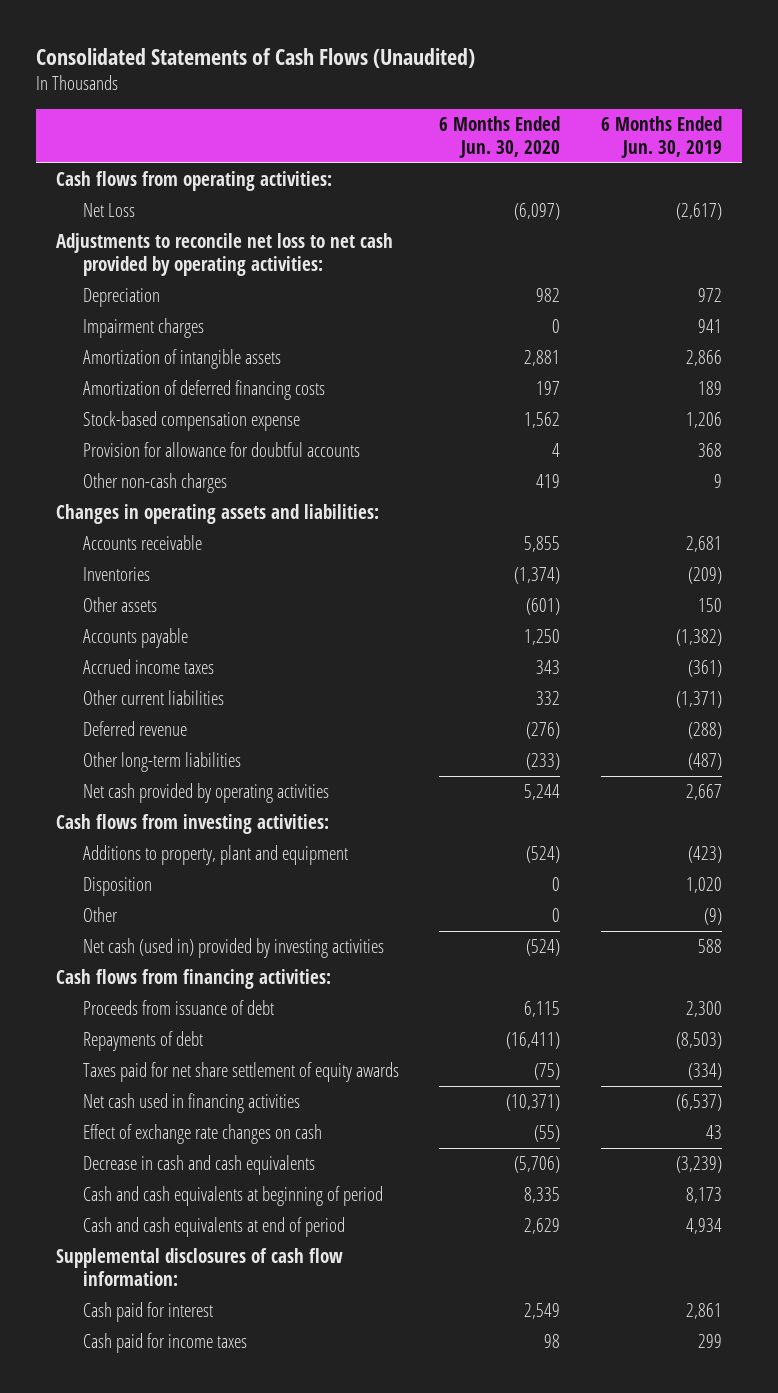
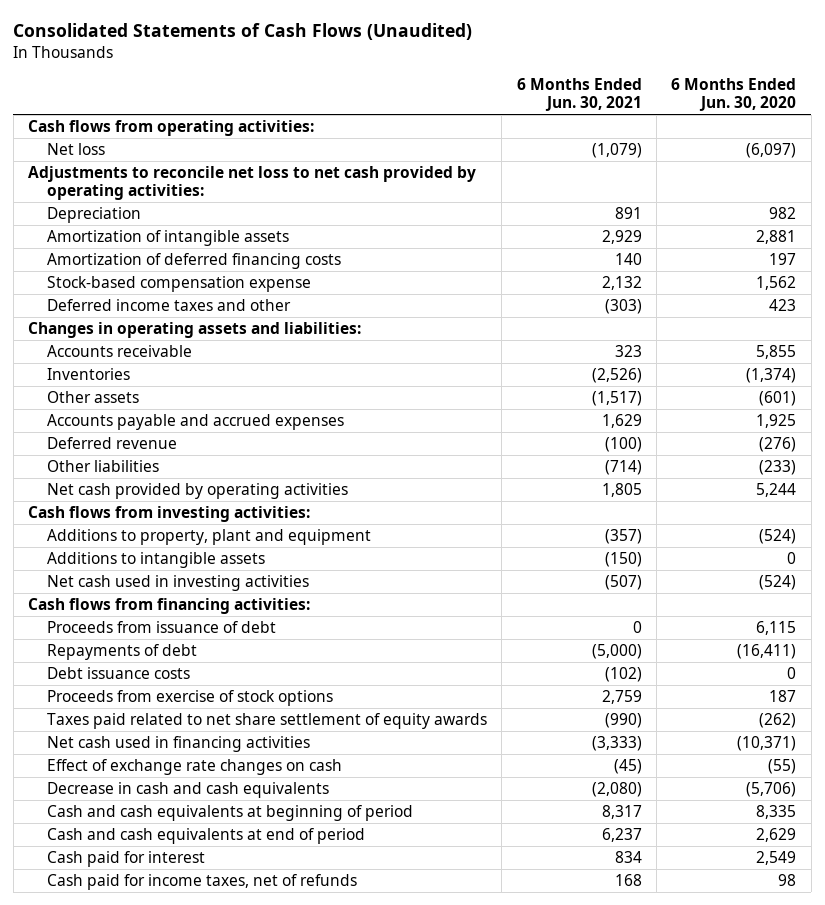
[600,116,722,158] 6 Months Ended Jun. 30, 2019 -> none
none -> [516,78,642,112] 6 Months Ended Jun. 30, 2021
[82,203,135,218] Net Loss -> [46,142,105,155] Net loss
[82,318,204,339] Impairment charges -> none
[82,442,360,458] Provision for allowance for doubtful accounts -> none
[82,473,227,494] Other non-cash charges -> none
none -> [46,298,291,311] Deferred income taxes and other
[82,628,188,649] Accounts payable -> none
[82,659,214,675] Accrued income taxes -> none
[82,690,224,706] Other current liabilities -> none
none -> [46,413,344,430] Accounts payable and accrued expenses
[82,752,241,773] Other long-term liabilities -> [46,459,159,472] Other liabilities
[82,877,152,897] Disposition -> none
[82,907,118,923] Other -> none
none -> [46,551,265,568] Additions to intangible assets
[82,938,384,959] Net cash (used in) provided by investing activities -> [46,574,309,591] Net cash used in investing activities
none -> [46,666,190,679] Debt issuance costs
none -> [46,689,333,706] Proceeds from exercise of stock options
[82,1062,399,1083] Taxes paid for net share settlement of equity awards -> [46,712,487,729] Taxes paid related to net share settlement of equity awards
[534,1063,561,1081] (75) -> [759,712,797,728] (262)
[55,1248,343,1286] Supplemental disclosures of cash flow information: -> none
[82,1333,247,1354] Cash paid for income taxes -> [46,873,357,890] Cash paid for income taxes, net of refunds

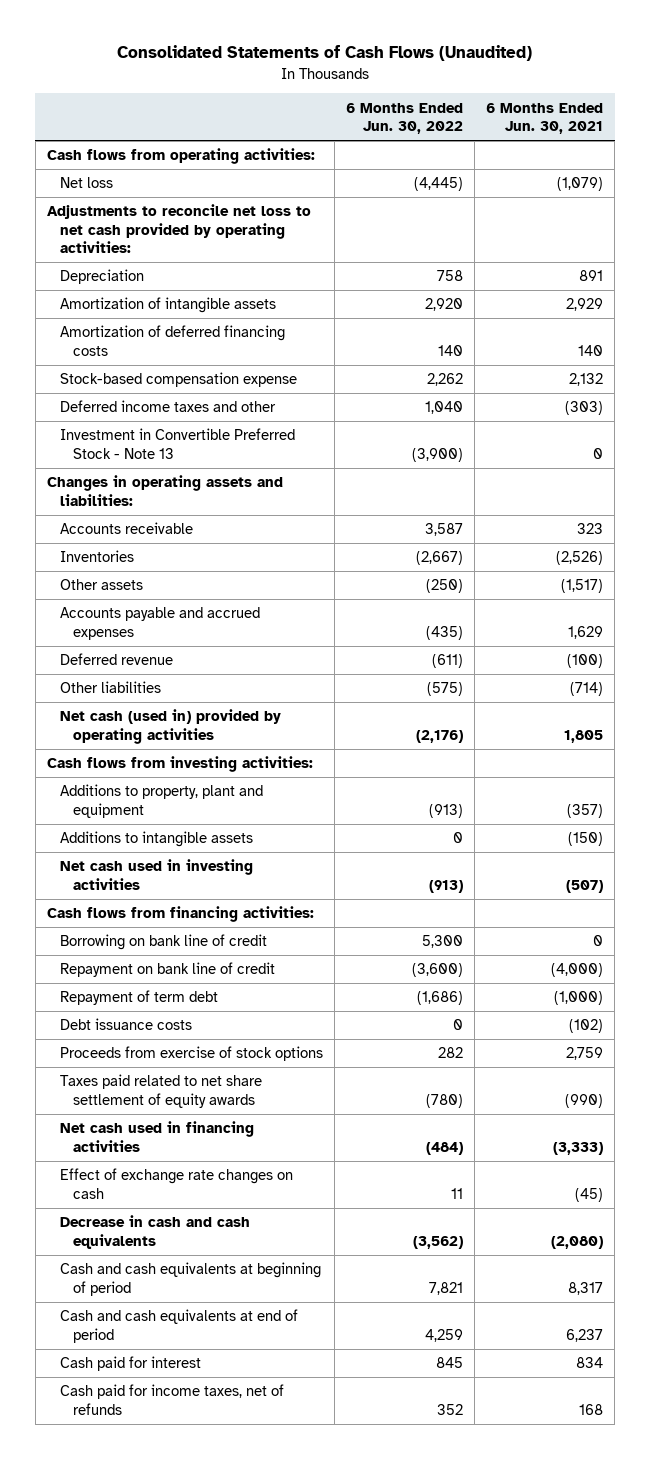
[671,78,797,112] 6 Months Ended Jun. 30, 2020 -> none
none -> [346,102,464,135] 6 Months Ended Jun. 30, 2022
none -> [59,428,295,459] Investment in Convertible Preferred Stock - Note 13
[46,482,348,499] Net cash provided by operating activities -> [59,709,281,744] Net cash (used in) provided by operating activities
[46,620,276,633] Proceeds from issuance of debt -> none
none -> [59,934,267,951] Borrowing on bank line of credit
none -> [59,962,275,978] Repayment on bank line of credit
[46,643,197,660] Repayments of debt -> [59,990,218,1006] Repayment of term debt
[591,643,642,659] (5,000) -> [554,991,604,1006] (1,000)

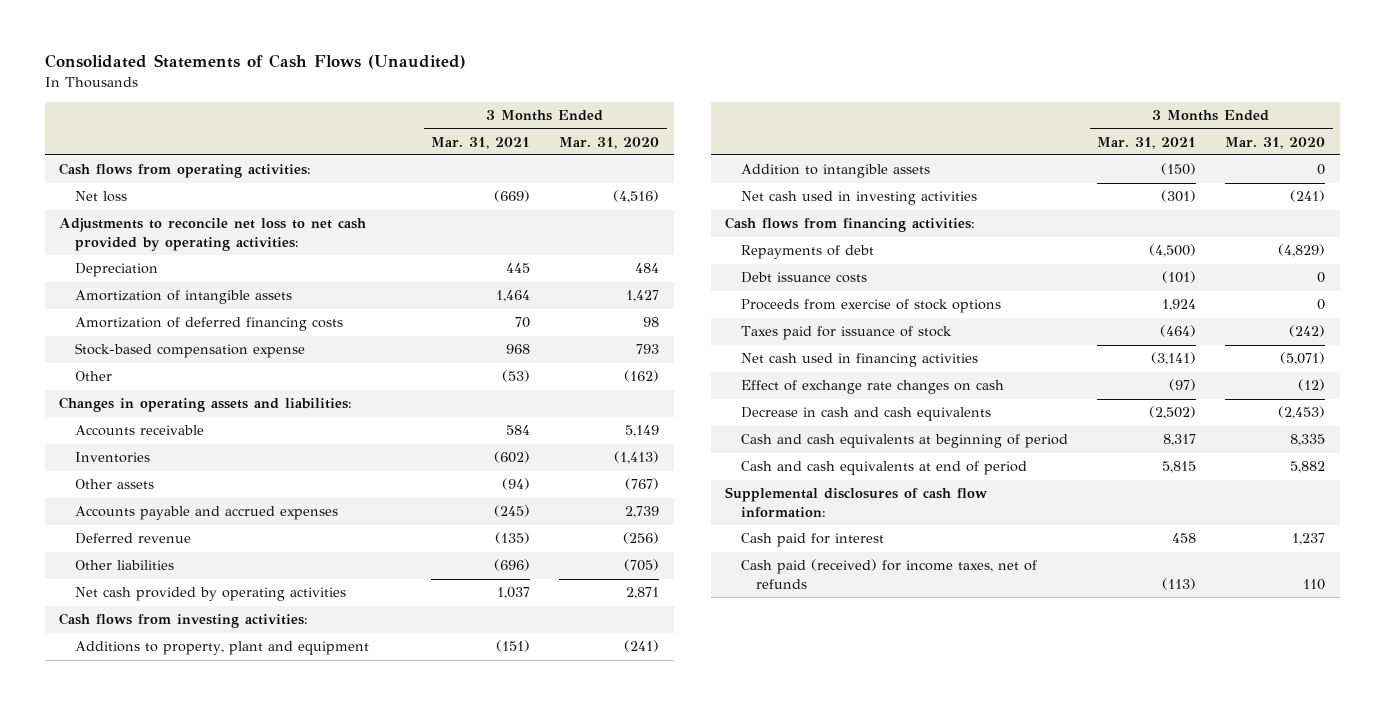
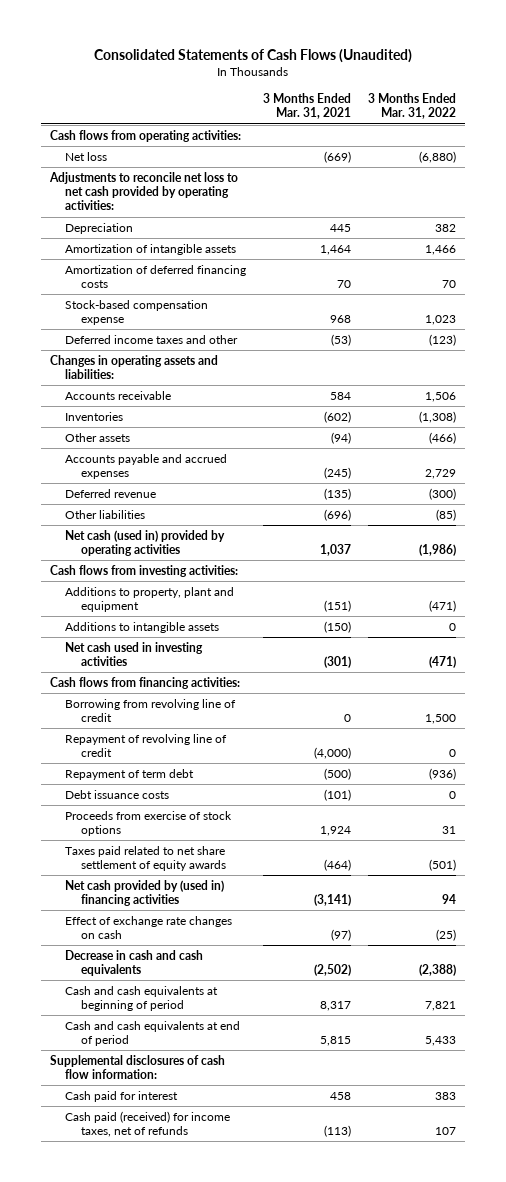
[559,136,660,149] Mar. 31, 2020 -> none
none -> [368,93,457,120] 3 Months Ended Mar. 31, 2022
[74,371,112,382] Other -> none
none -> [65,335,239,345] Deferred income taxes and other
[74,587,346,602] Net cash provided by operating activities -> [65,530,226,557] Net cash (used in) provided by operating activities
[740,164,930,179] Addition to intangible assets -> [65,622,220,634] Additions to intangible assets
none -> [65,699,237,723] Borrowing from revolving line of credit
none -> [65,734,228,758] Repayment of revolving line of credit
[740,245,874,260] Repayments of debt -> [65,769,195,781] Repayment of term debt
[1149,244,1197,258] (4,500) -> [324,768,352,781] (500)
[740,326,952,341] Taxes paid for issuance of stock -> [65,846,226,872] Taxes paid related to net share settlement of equity awards
[740,353,978,368] Net cash used in financing activities -> [65,880,225,907] Net cash provided by (used in) financing activities

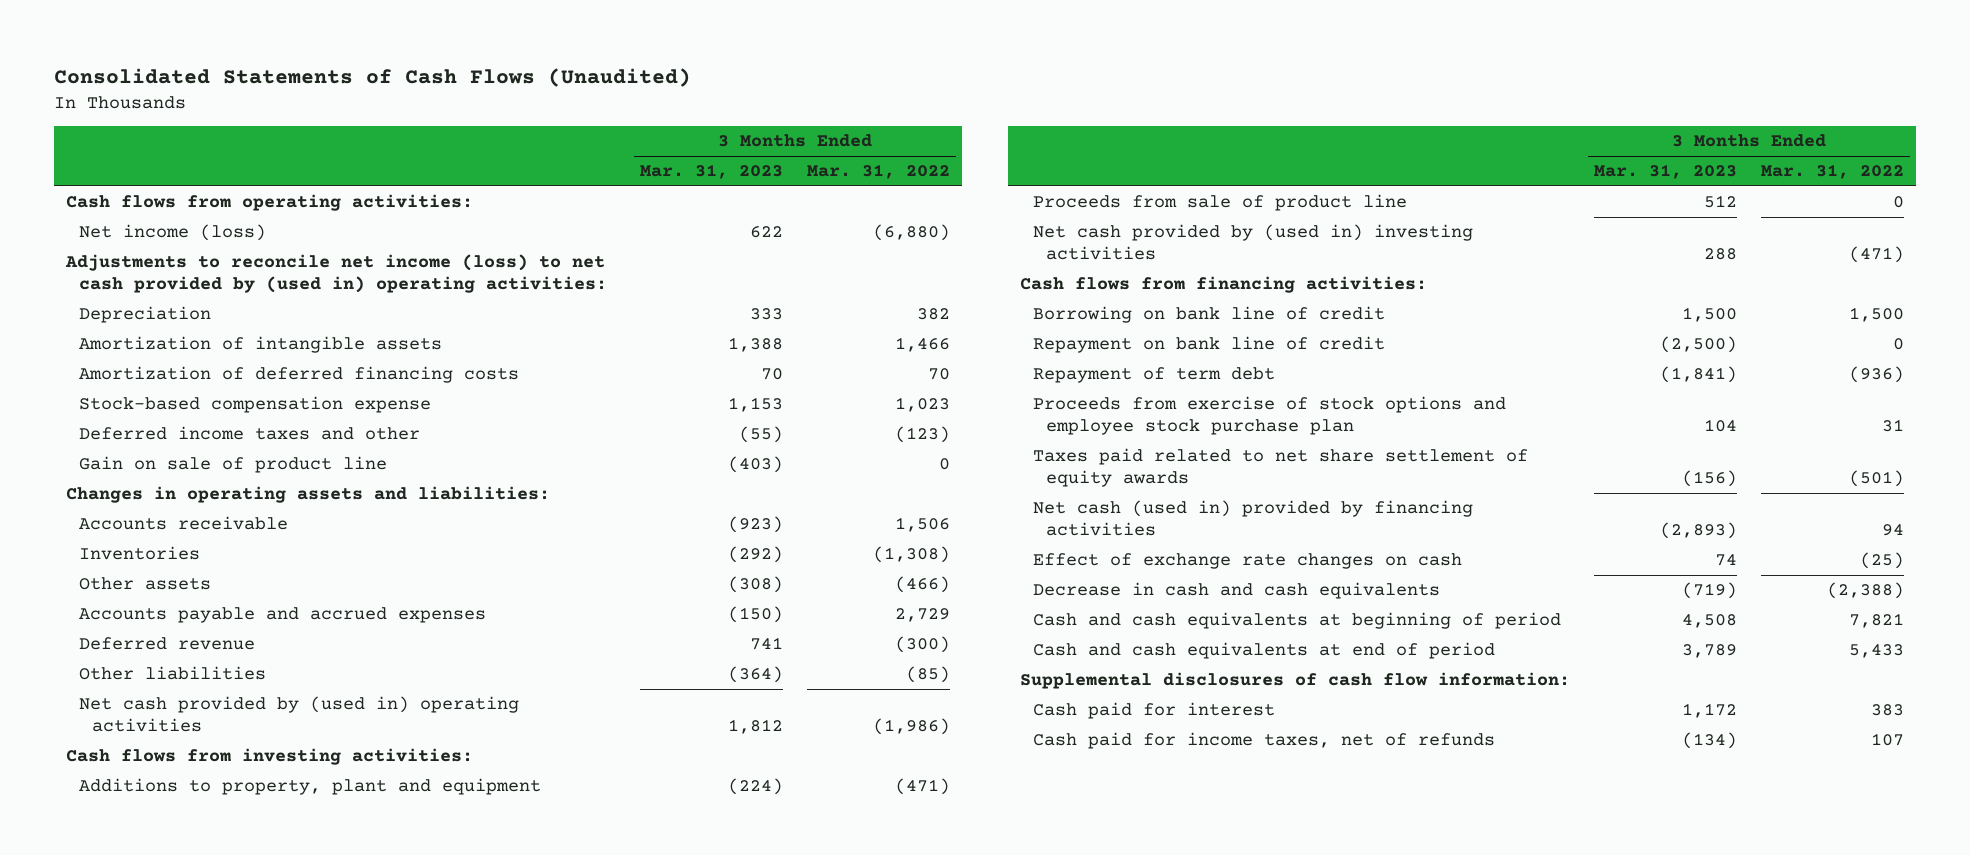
[263,93,352,120] 3 Months Ended Mar. 31, 2021 -> none
none -> [639,164,783,180] Mar. 31, 2023
[65,152,108,162] Net loss -> [79,224,267,242] Net income (loss)
[48,172,238,211] Adjustments to reconcile net loss to net cash provided by operating activities: -> [64,254,608,293] Adjustments to reconcile net income (loss) to net cash provided by (used in) operating activities:
none -> [79,456,388,474] Gain on sale of product line
[65,530,226,557] Net cash (used in) provided by operating activities -> [79,696,520,732] Net cash provided by (used in) operating activities
[65,622,220,634] Additions to intangible assets -> none
none -> [1033,194,1408,212] Proceeds from sale of product line
[65,642,204,667] Net cash used in investing activities -> [1033,224,1474,260] Net cash provided by (used in) investing activities
[65,699,237,723] Borrowing from revolving line of credit -> [1033,306,1386,324] Borrowing on bank line of credit
[65,734,228,758] Repayment of revolving line of credit -> [1033,336,1386,354] Repayment on bank line of credit
[65,790,170,800] Debt issuance costs -> none
[65,811,233,837] Proceeds from exercise of stock options -> [1033,396,1507,435] Proceeds from exercise of stock options and employee stock purchase plan
[65,880,225,907] Net cash provided by (used in) financing activities -> [1033,500,1474,536] Net cash (used in) provided by financing activities
[65,1111,231,1138] Cash paid (received) for income taxes, net of refunds -> [1033,732,1496,750] Cash paid for income taxes, net of refunds

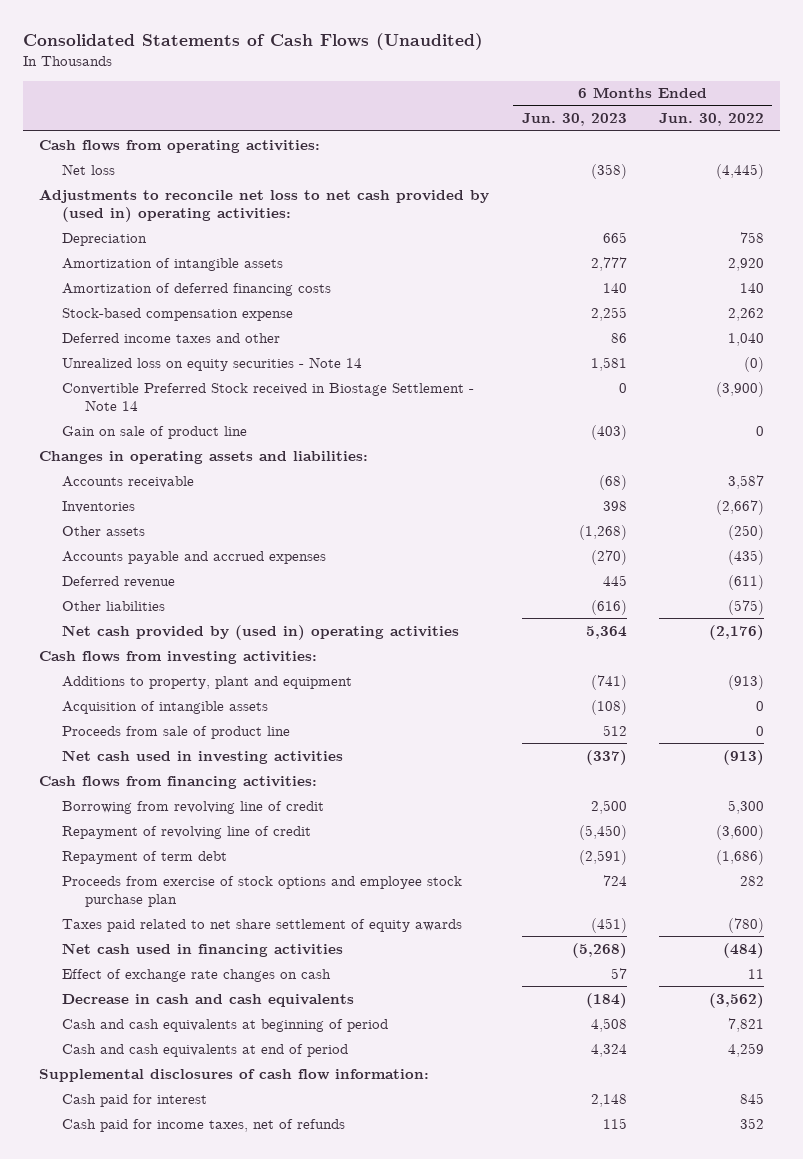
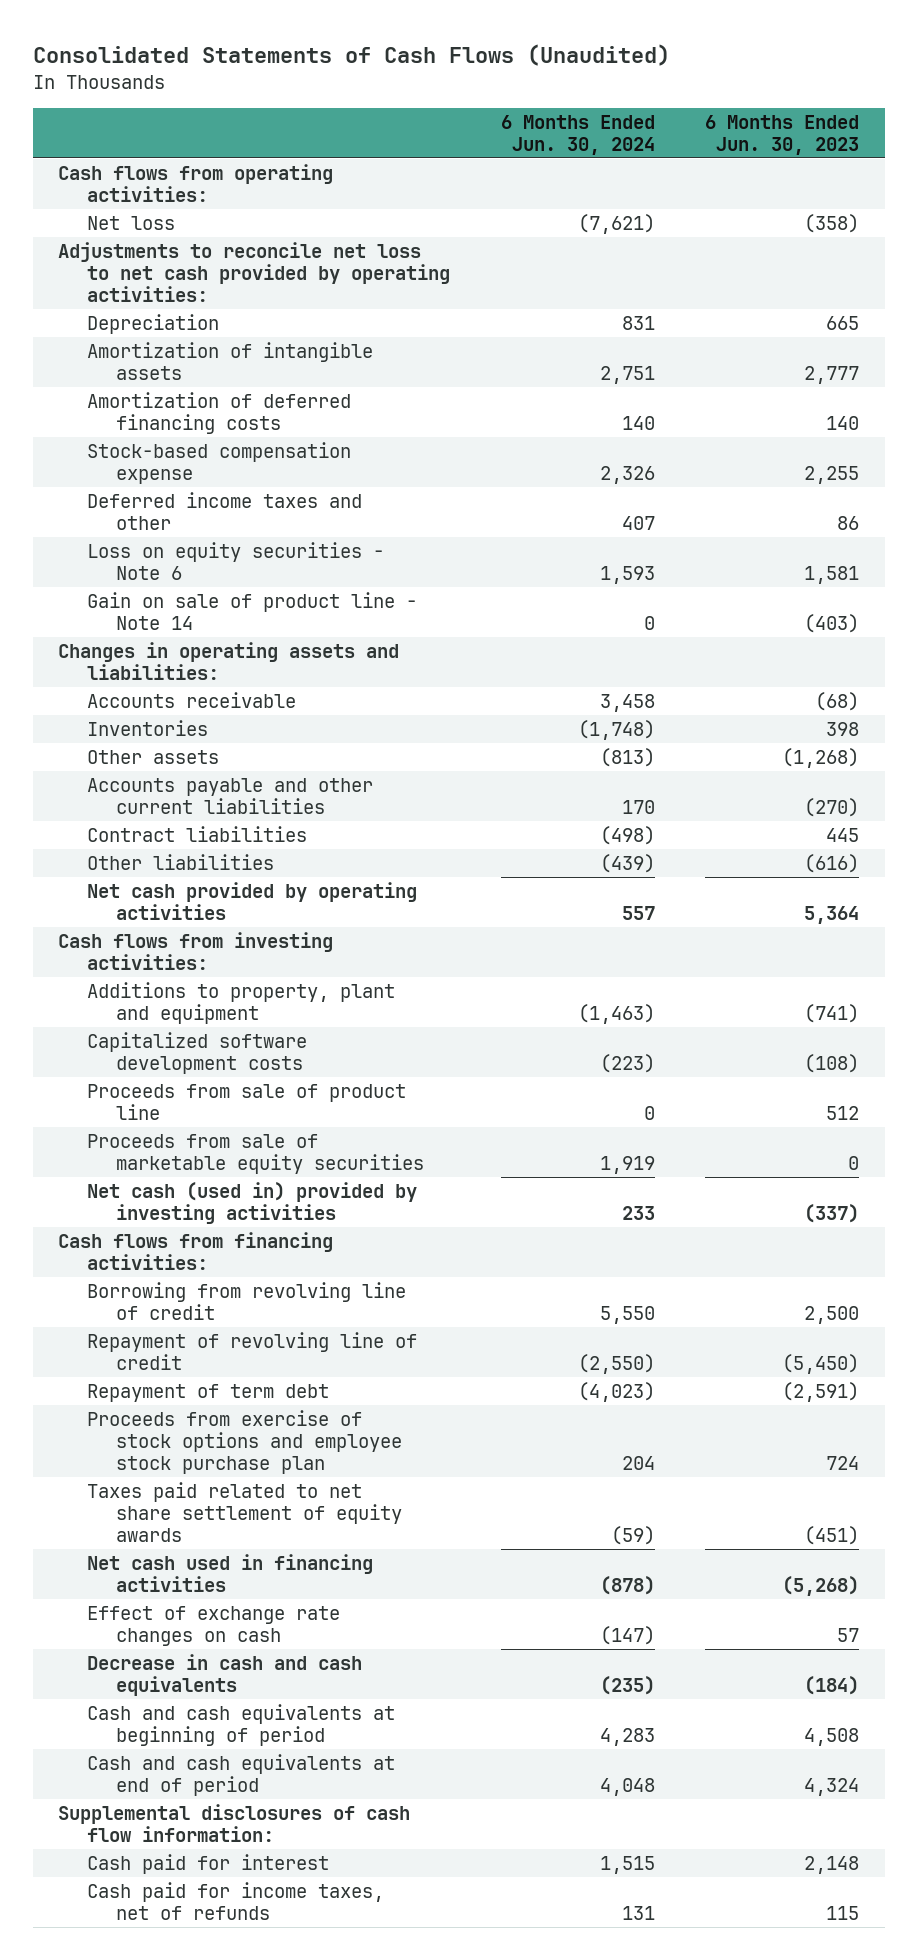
[658,113,764,127] Jun. 30, 2022 -> none
none -> [500,114,655,155] 6 Months Ended Jun. 30, 2024
[39,188,490,222] Adjustments to reconcile net loss to net cash provided by (used in) operating activities: -> [58,241,451,303] Adjustments to reconcile net loss to net cash provided by operating activities:
[62,382,475,411] Convertible Preferred Stock received in Biostage Settlement - Note 14 -> none
[62,356,363,371] Unrealized loss on equity securities - Note 14 -> [87,541,385,581] Loss on equity securities - Note 6
[62,425,248,439] Gain on sale of product line -> [87,591,418,631] Gain on sale of product line - Note 14
[62,550,327,564] Accounts payable and accrued expenses -> [87,777,374,815] Accounts payable and other current liabilities
[62,575,176,588] Deferred revenue -> [87,825,308,842] Contract liabilities
[62,624,460,640] Net cash provided by (used in) operating activities -> [87,881,418,921] Net cash provided by operating activities
[62,700,269,714] Acquisition of intangible assets -> [87,1031,308,1075] Capitalized software development costs
none -> [87,1133,424,1175] Proceeds from sale of marketable equity securities
[62,749,344,764] Net cash used in investing activities -> [87,1181,418,1225] Net cash (used in) provided by investing activities

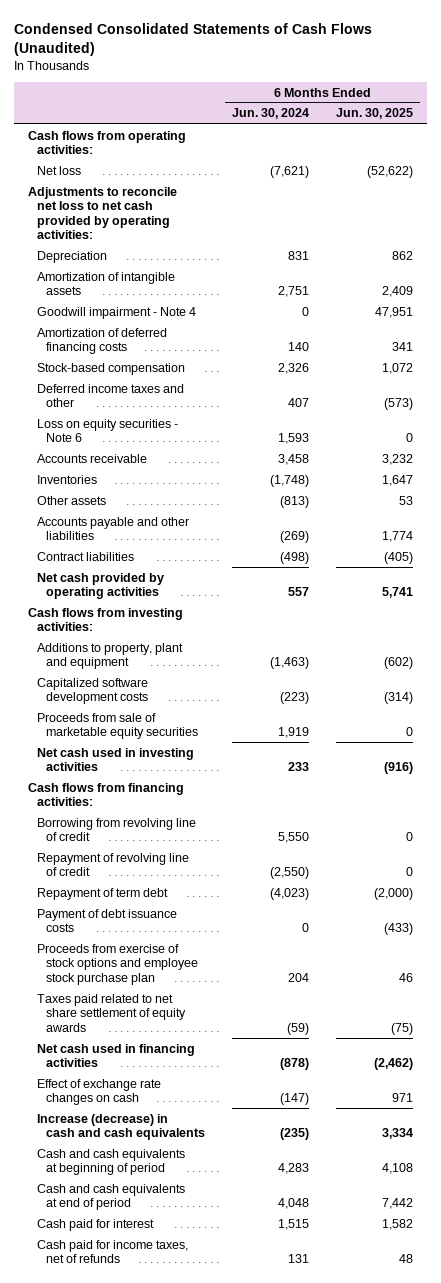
[33,43,671,66] Consolidated Statements of Cash Flows (Unaudited) -> [14,22,373,56] Condensed Consolidated Statements of Cash Flows (Unaudited)
[705,114,860,155] 6 Months Ended Jun. 30, 2023 -> none
none -> [336,108,414,120] Jun. 30, 2025
none -> [37,306,197,319] Goodwill impairment - Note 4
[87,441,352,485] Stock-based compensation expense -> [37,362,186,375] Stock-based compensation
[87,591,418,631] Gain on sale of product line - Note 14 -> none
[58,641,400,681] Changes in operating assets and liabilities: -> none
[87,777,374,815] Accounts payable and other current liabilities -> [37,516,190,541] Accounts payable and other liabilities
[621,800,655,815] 170 -> [280,531,310,544] (269)
[87,853,275,870] Other liabilities -> none
[87,1083,407,1121] Proceeds from sale of product line -> none
[87,1181,418,1225] Net cash (used in) provided by investing activities -> [37,747,195,772] Net cash used in investing activities
none -> [37,908,178,933] Payment of debt issuance costs
[87,1653,363,1697] Decrease in cash and cash equivalents -> [37,1113,206,1141] Increase (decrease) in cash and cash equivalents
[58,1803,411,1843] Supplemental disclosures of cash flow information: -> none

